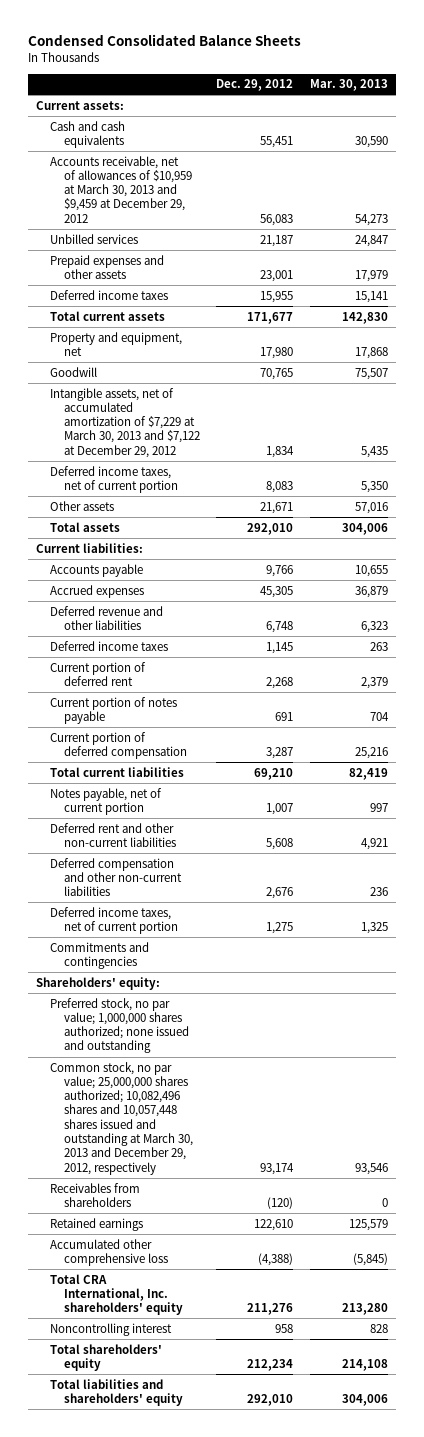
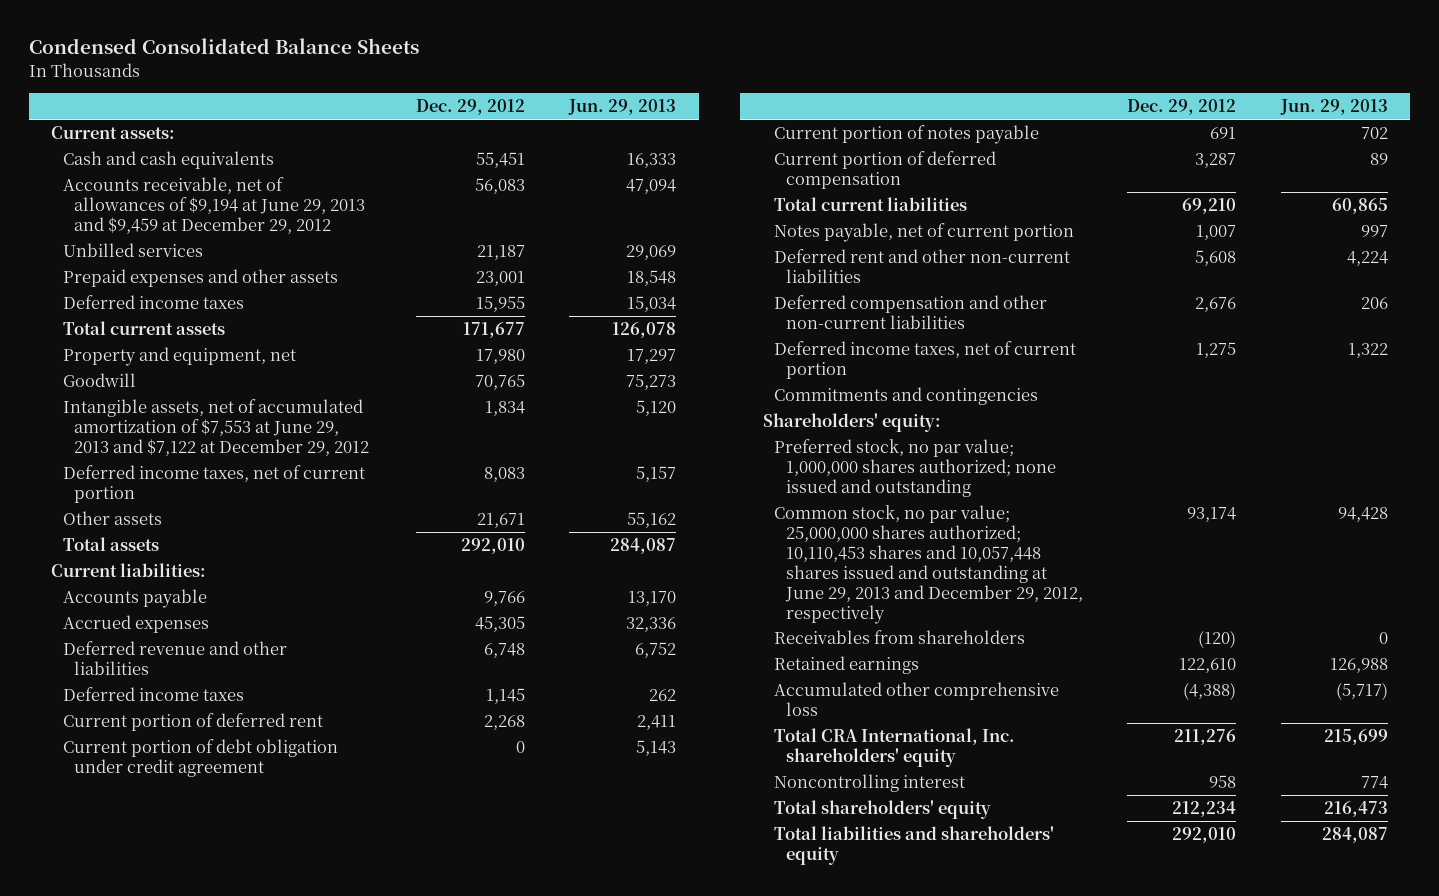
[309,79,388,92] Mar. 30, 2013 -> none
none -> [568,99,677,116] Jun. 29, 2013
[50,155,193,223] Accounts receivable, net of allowances of $10,959 at March 30, 2013 and $9,459 at December 29, 2012 -> [62,176,366,234] Accounts receivable, net of allowances of $9,194 at June 29, 2013 and $9,459 at December 29, 2012
[50,387,201,458] Intangible assets, net of accumulated amortization of $7,229 at March 30, 2013 and $7,122 at December 29, 2012 -> [62,398,370,456] Intangible assets, net of accumulated amortization of $7,553 at June 29, 2013 and $7,122 at December 29, 2012
none -> [62,738,338,777] Current portion of debt obligation under credit agreement
[50,1061,194,1175] Common stock, no par value; 25,000,000 shares authorized; 10,082,496 shares and 10,057,448 shares issued and outstanding at March 30, 2013 and December 29, 2012, respectively -> [774,504,1083,624] Common stock, no par value; 25,000,000 shares authorized; 10,110,453 shares and 10,057,448 shares issued and outstanding at June 29, 2013 and December 29, 2012, respectively

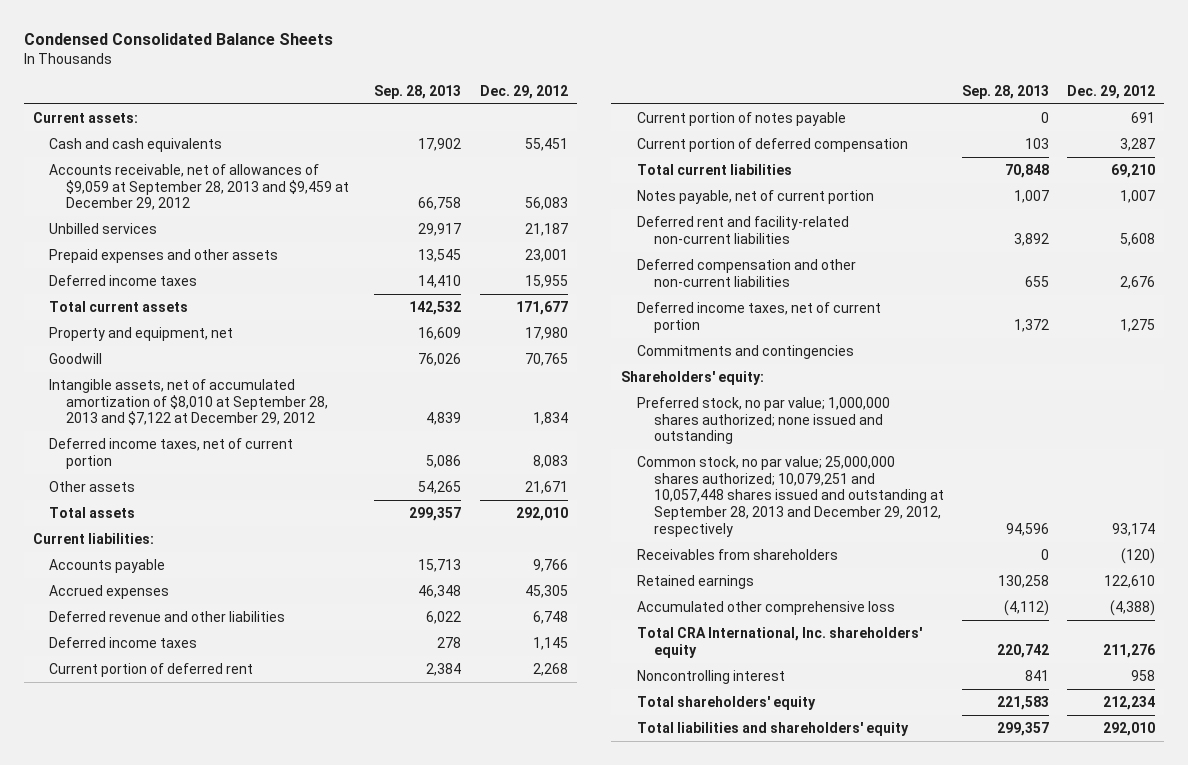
[568,99,677,116] Jun. 29, 2013 -> none
none -> [374,84,462,99] Sep. 28, 2013
[62,176,366,234] Accounts receivable, net of allowances of $9,194 at June 29, 2013 and $9,459 at December 29, 2012 -> [49,163,349,211] Accounts receivable, net of allowances of $9,059 at September 28, 2013 and $9,459 at December 29, 2012
[62,398,370,456] Intangible assets, net of accumulated amortization of $7,553 at June 29, 2013 and $7,122 at December 29, 2012 -> [49,378,328,426] Intangible assets, net of accumulated amortization of $8,010 at September 28, 2013 and $7,122 at December 29, 2012
[62,738,338,777] Current portion of debt obligation under credit agreement -> none
[774,248,1071,283] Deferred rent and other non-current liabilities -> [637,215,850,244] Deferred rent and facility-related non-current liabilities
[774,504,1083,624] Common stock, no par value; 25,000,000 shares authorized; 10,110,453 shares and 10,057,448 shares issued and outstanding at June 29, 2013 and December 29, 2012, respectively -> [637,455,944,537] Common stock, no par value; 25,000,000 shares authorized; 10,079,251 and 10,057,448 shares issued and outstanding at September 28, 2013 and December 29, 2012, respectively

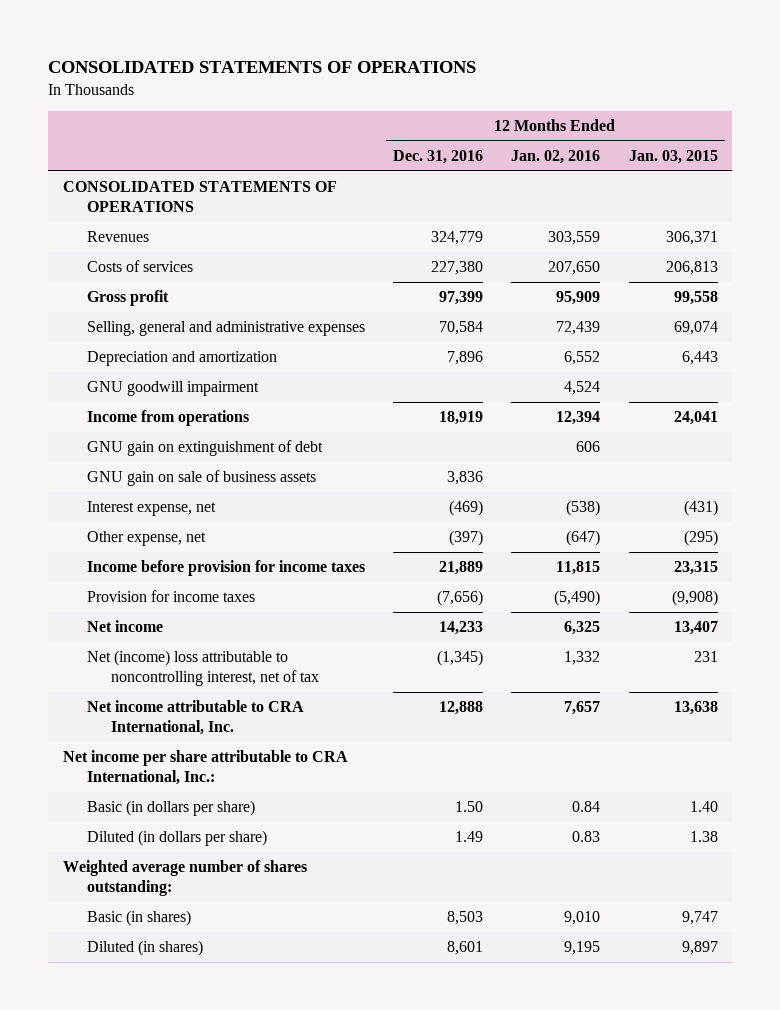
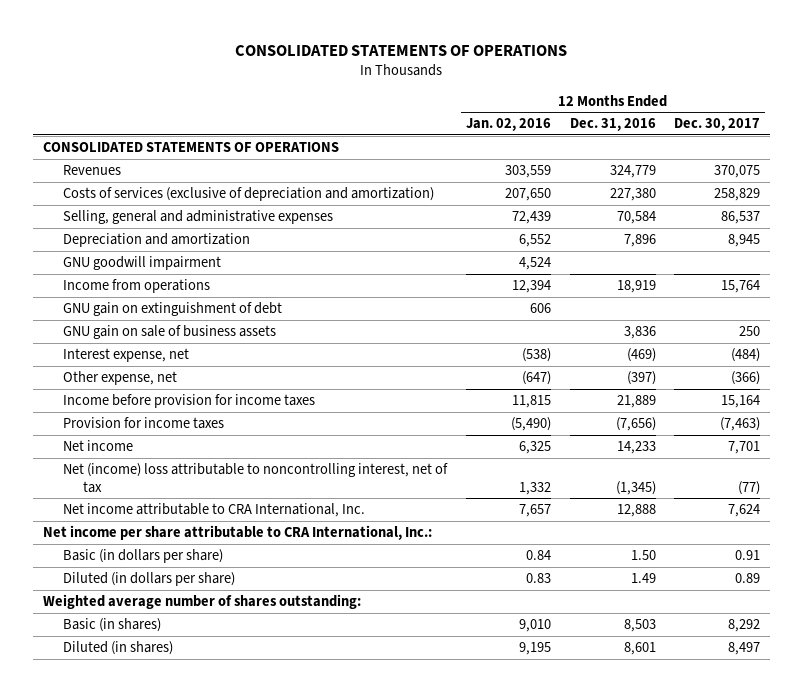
[628,149,718,164] Jan. 03, 2015 -> none
none -> [674,118,761,132] Dec. 30, 2017
[86,290,169,307] Gross profit -> none
[86,260,193,273] Costs of services -> [62,187,434,202] Costs of services (exclusive of depreciation and amortization)

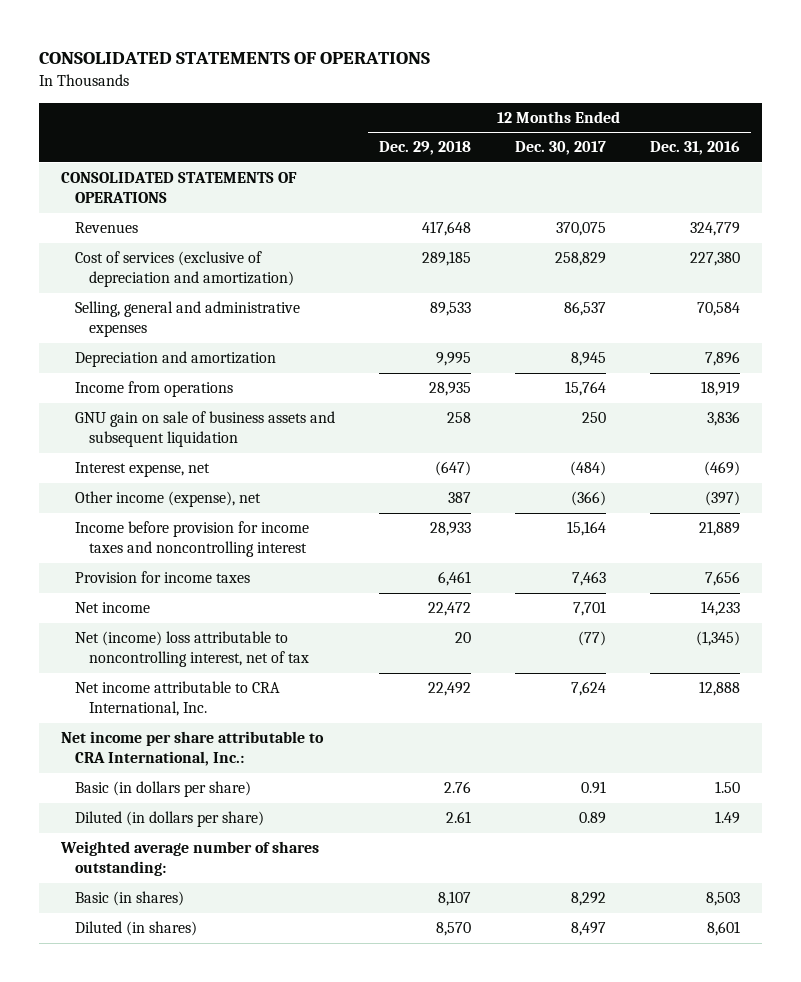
[465,118,551,132] Jan. 02, 2016 -> none
none -> [379,141,472,156] Dec. 29, 2018
[62,187,434,202] Costs of services (exclusive of depreciation and amortization) -> [75,251,295,288] Cost of services (exclusive of depreciation and amortization)
[62,256,221,271] GNU goodwill impairment -> none
[62,302,282,317] GNU gain on extinguishment of debt -> none
[62,325,276,340] GNU gain on sale of business assets -> [75,411,336,448] GNU gain on sale of business assets and subsequent liquidation
[62,371,177,386] Other expense, net -> [75,491,262,508] Other income (expense), net
[62,394,315,409] Income before provision for income taxes -> [75,521,310,558] Income before provision for income taxes and noncontrolling interest
[615,417,656,432] (7,656) -> [704,571,740,587] 7,656
[720,417,761,432] (7,463) -> [571,571,606,587] 7,463

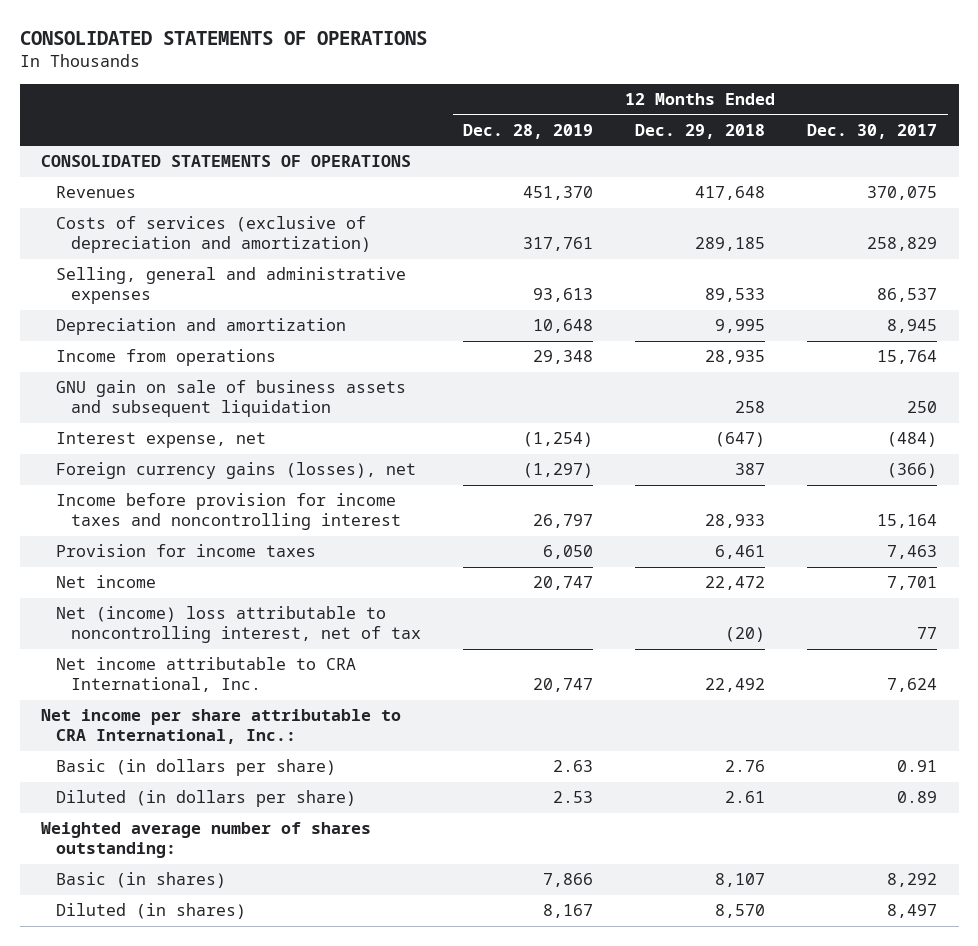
[649,141,740,156] Dec. 31, 2016 -> none
none -> [463,123,594,139] Dec. 28, 2019
[75,251,295,288] Cost of services (exclusive of depreciation and amortization) -> [55,216,372,254] Costs of services (exclusive of depreciation and amortization)
[75,491,262,508] Other income (expense), net -> [55,462,416,480] Foreign currency gains (losses), net
[455,632,472,644] 20 -> [725,627,766,643] (20)
[577,631,606,647] (77) -> [917,627,938,640] 77

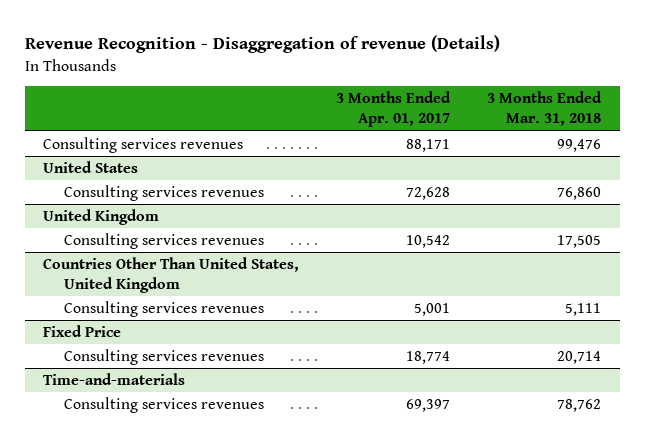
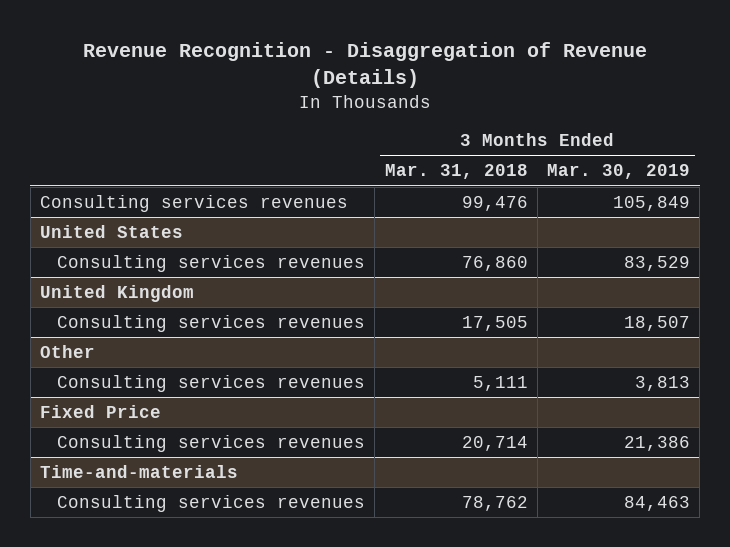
[24,35,500,54] Revenue Recognition - Disaggregation of revenue (Details) -> [83,42,648,89] Revenue Recognition - Disaggregation of Revenue (Details)
[336,91,452,128] 3 Months Ended Apr. 01, 2017 -> none
none -> [547,164,691,180] Mar. 30, 2019
[43,256,300,294] Countries Other Than United States, United Kingdom -> [39,344,95,358] Other

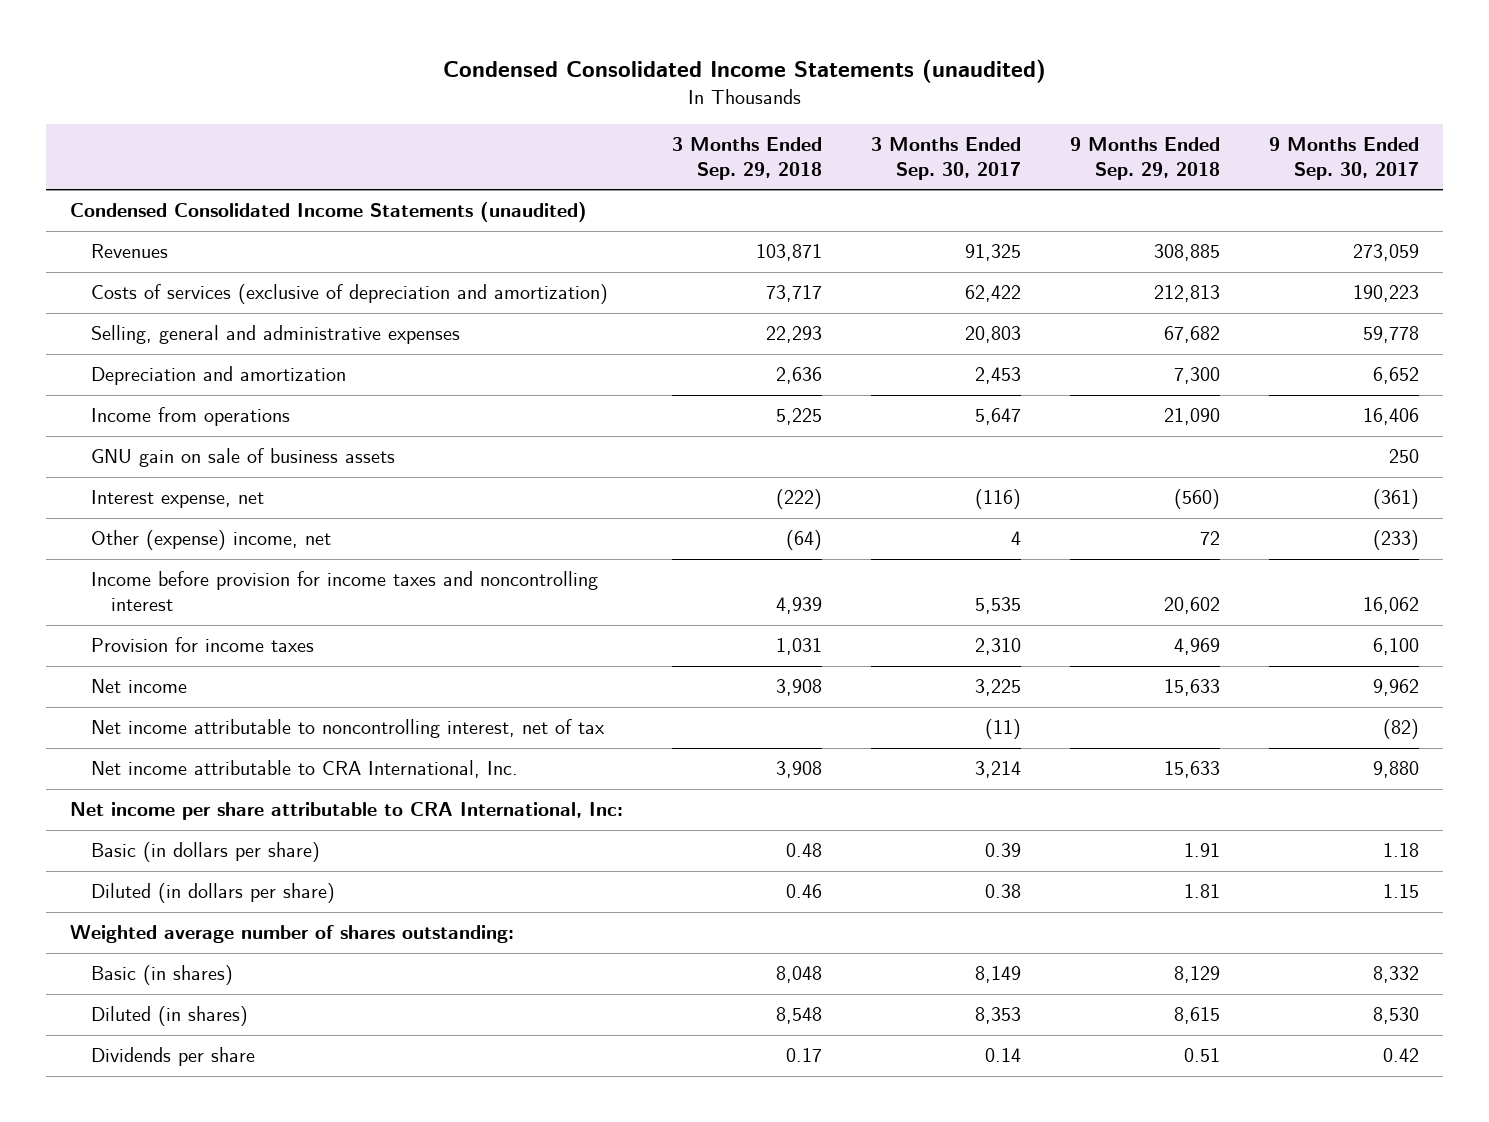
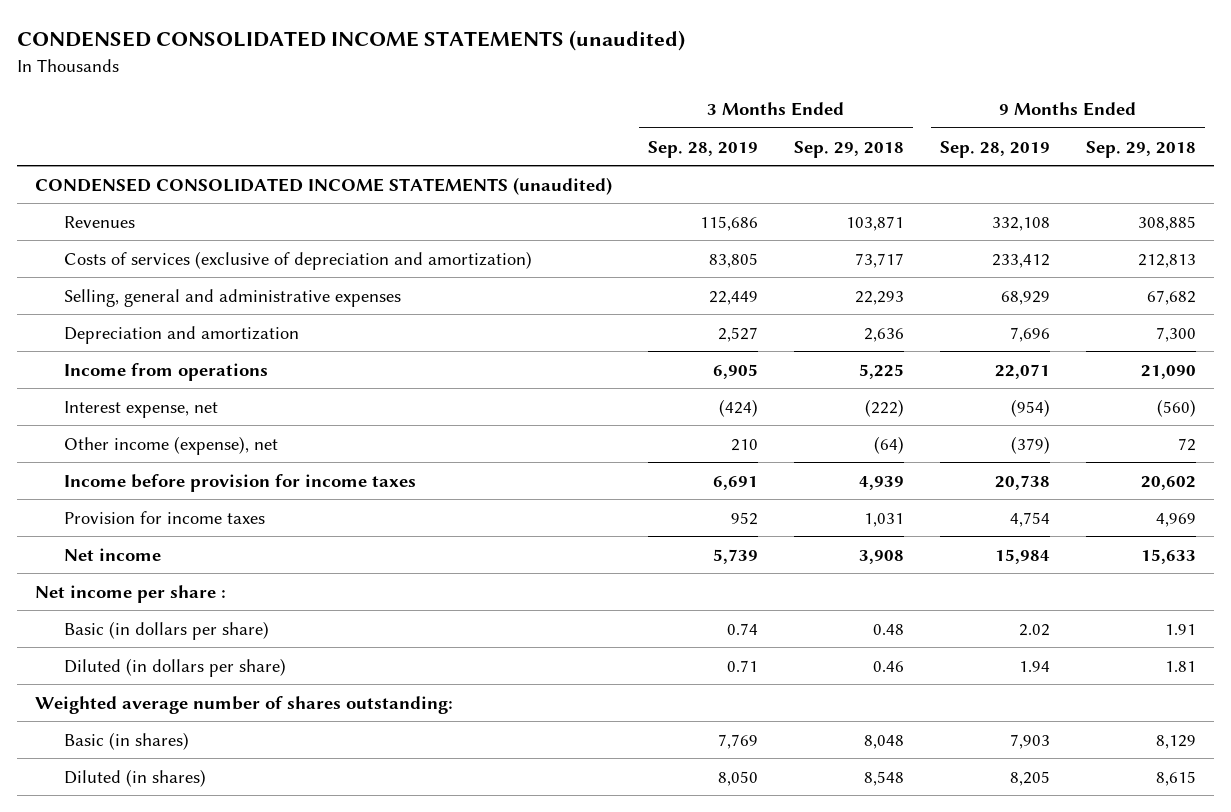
[442,58,1046,83] Condensed Consolidated Income Statements (unaudited) -> [17,30,686,52] CONDENSED CONSOLIDATED INCOME STATEMENTS (unaudited)
[871,137,1022,181] 3 Months Ended Sep. 30, 2017 -> none
[1268,137,1419,181] 9 Months Ended Sep. 30, 2017 -> none
none -> [648,140,759,158] Sep. 28, 2019
none -> [940,140,1051,158] Sep. 28, 2019
[70,202,588,223] Condensed Consolidated Income Statements (unaudited) -> [35,176,613,195] CONDENSED CONSOLIDATED INCOME STATEMENTS (unaudited)
[90,448,395,468] GNU gain on sale of business assets -> none
[90,530,331,551] Other (expense) income, net -> [63,435,278,455] Other income (expense), net
[90,571,598,612] Income before provision for income taxes and noncontrolling interest -> [63,473,416,492] Income before provision for income taxes
[90,719,605,739] Net income attributable to noncontrolling interest, net of tax -> none
[90,760,518,779] Net income attributable to CRA International, Inc. -> none
[70,802,624,821] Net income per share attributable to CRA International, Inc: -> [35,584,227,603] Net income per share :
[90,1047,255,1067] Dividends per share -> none

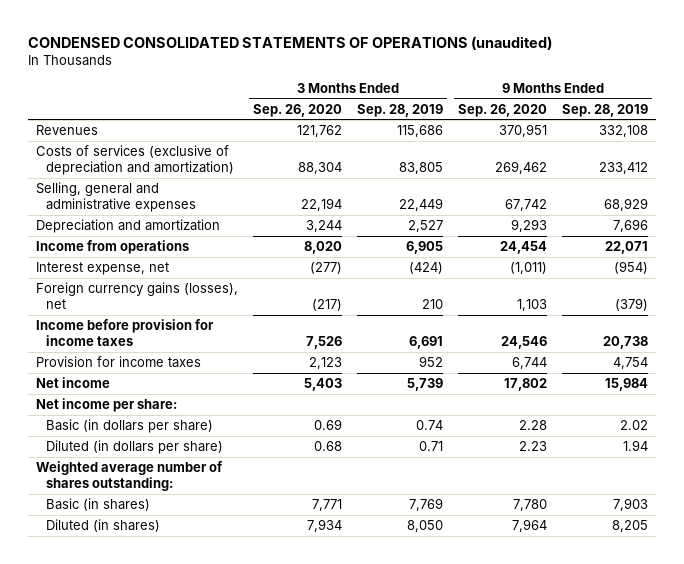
[17,30,686,52] CONDENSED CONSOLIDATED INCOME STATEMENTS (unaudited) -> [28,36,553,51] CONDENSED CONSOLIDATED STATEMENTS OF OPERATIONS (unaudited)
[794,140,905,158] Sep. 29, 2018 -> none
[1086,140,1197,158] Sep. 29, 2018 -> none
none -> [252,103,342,117] Sep. 26, 2020
none -> [458,103,548,117] Sep. 26, 2020
[35,176,613,195] CONDENSED CONSOLIDATED INCOME STATEMENTS (unaudited) -> none
[63,435,278,455] Other income (expense), net -> [35,281,238,310] Foreign currency gains (losses), net
[35,584,227,603] Net income per share : -> [35,397,177,412] Net income per share:

